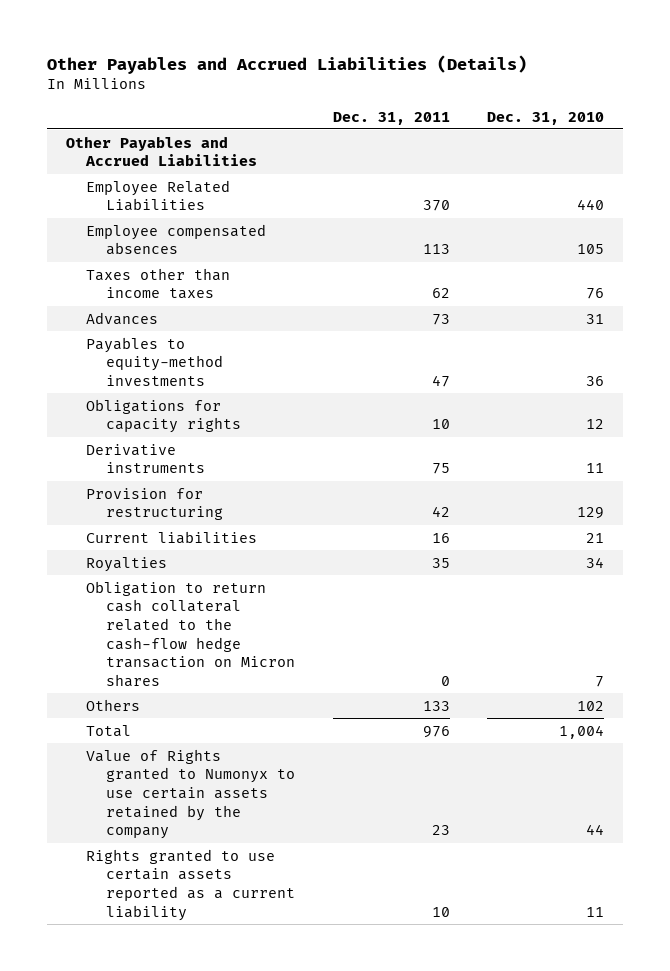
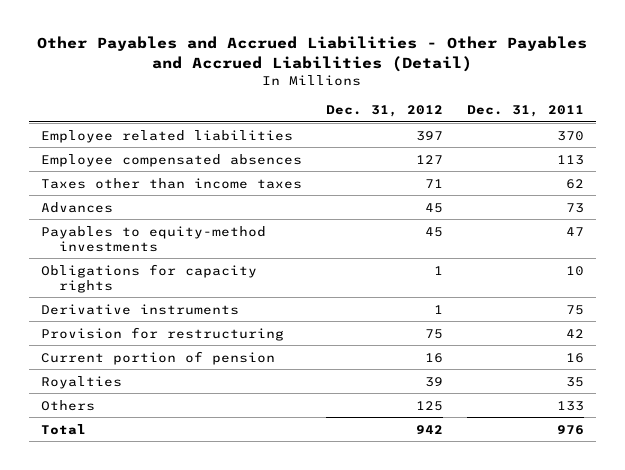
[47,54,528,74] Other Payables and Accrued Liabilities (Details) -> [37,36,588,73] Other Payables and Accrued Liabilities - Other Payables and Accrued Liabilities (Detail)
[487,111,605,125] Dec. 31, 2010 -> none
none -> [325,105,443,118] Dec. 31, 2012
[65,135,257,167] Other Payables and Accrued Liabilities -> none
[85,179,230,212] Employee Related Liabilities -> [40,129,293,143] Employee related liabilities
[85,530,257,544] Current liabilities -> none
none -> [40,350,275,365] Current portion of pension
[85,580,295,687] Obligation to return cash collateral related to the cash-flow hedge transaction on Micron shares -> none
[85,748,295,840] Value of Rights granted to Numonyx to use certain assets retained by the company -> none
[85,848,295,921] Rights granted to use certain assets reported as a current liability -> none

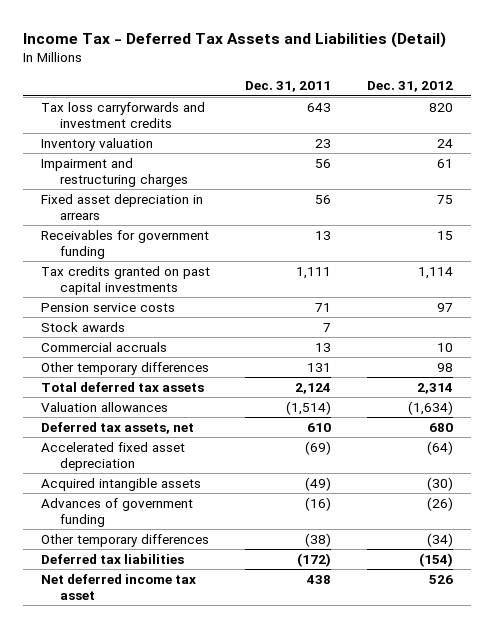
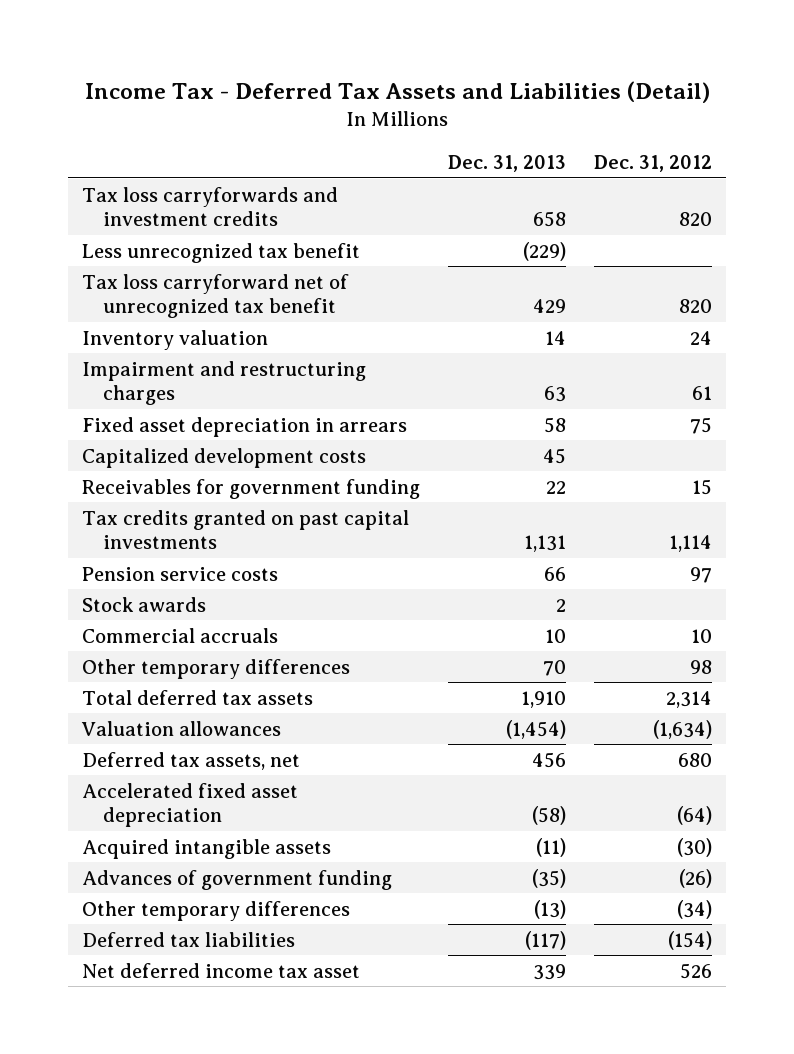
[245,81,332,93] Dec. 31, 2011 -> none
none -> [447,154,566,172] Dec. 31, 2013
none -> [82,242,361,263] Less unrecognized tax benefit
none -> [82,273,350,319] Tax loss carryforward net of unrecognized tax benefit
none -> [82,447,367,468] Capitalized development costs

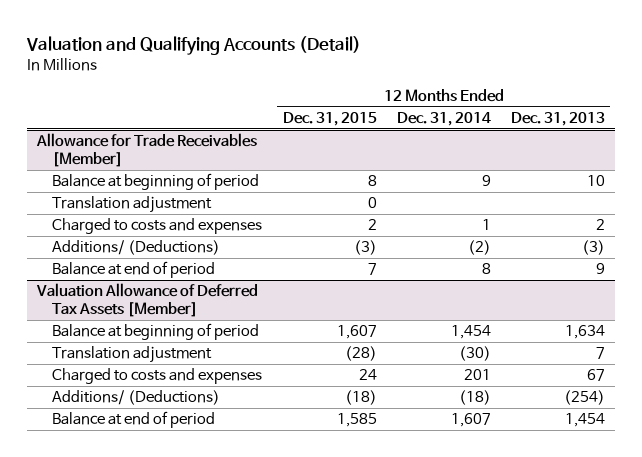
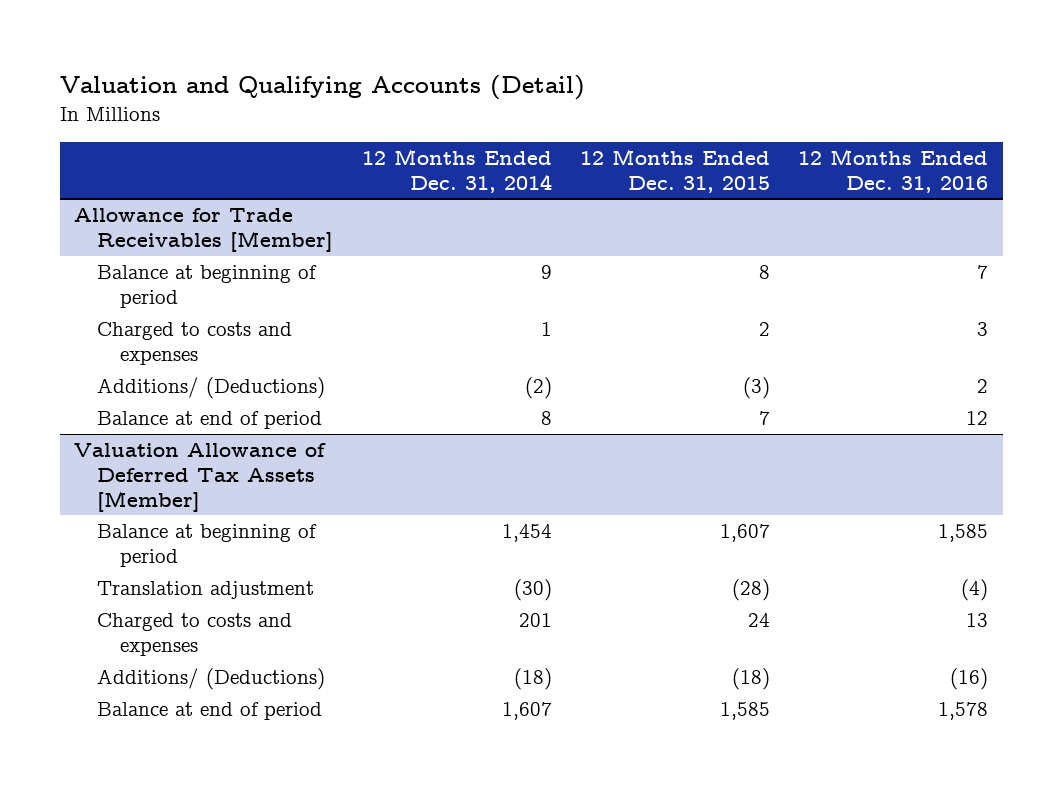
[511,112,606,127] Dec. 31, 2013 -> none
none -> [798,148,989,193] 12 Months Ended Dec. 31, 2016
[52,196,213,214] Translation adjustment -> none

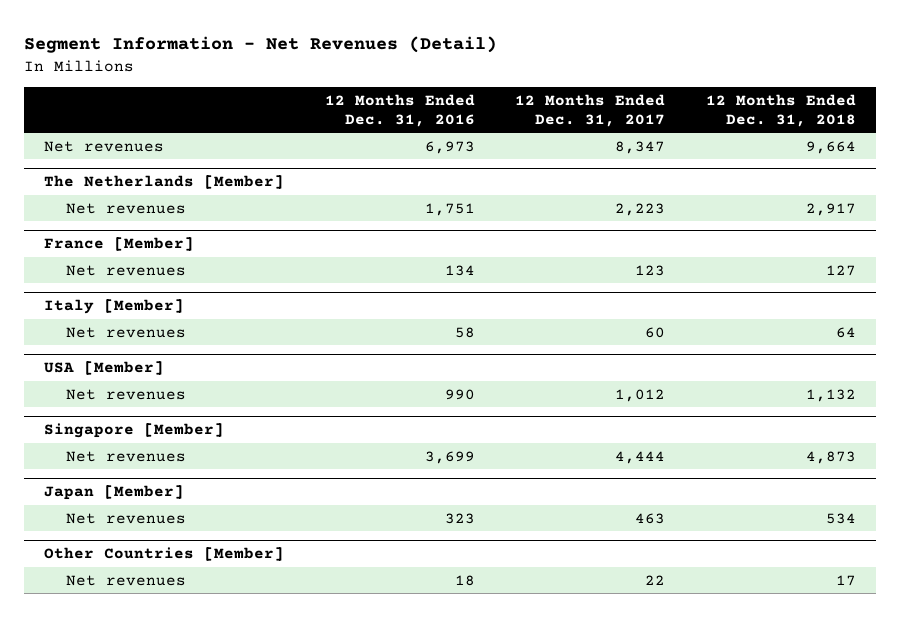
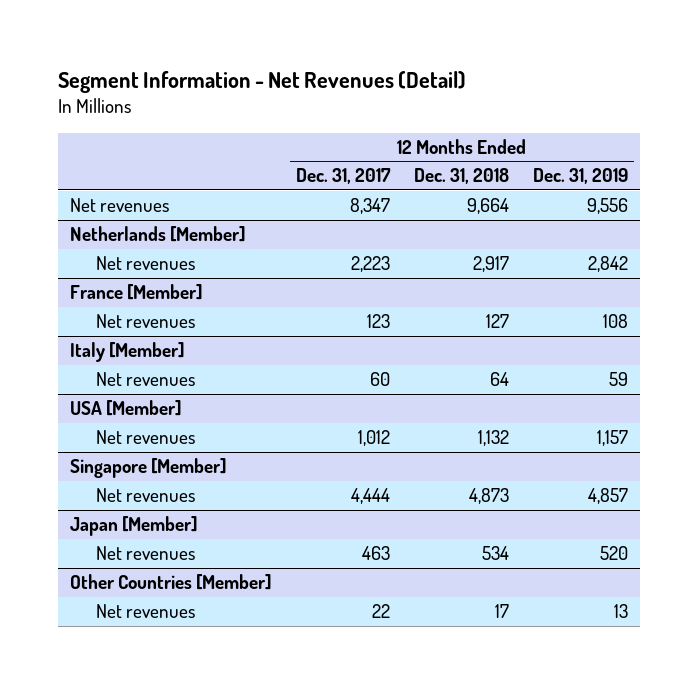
[324,93,475,127] 12 Months Ended Dec. 31, 2016 -> none
none -> [533,168,629,185] Dec. 31, 2019
[43,175,284,190] The Netherlands [Member] -> [69,226,246,243] Netherlands [Member]

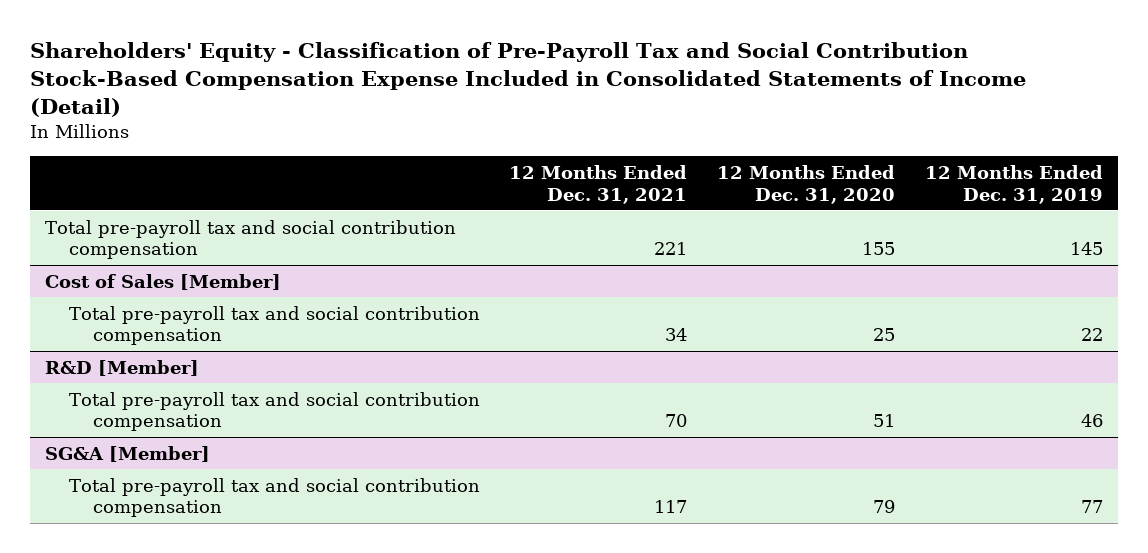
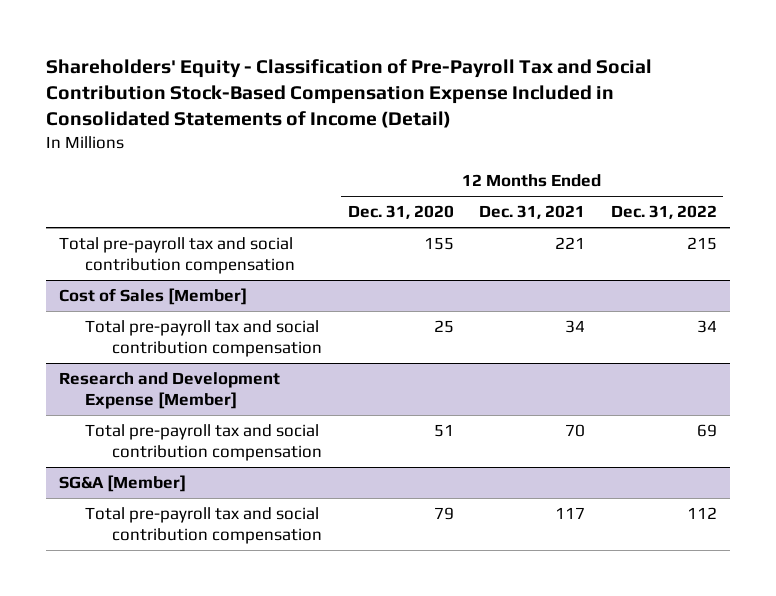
[924,164,1103,204] 12 Months Ended Dec. 31, 2019 -> none
none -> [610,205,717,220] Dec. 31, 2022
[44,359,199,376] R&D [Member] -> [59,372,281,410] Research and Development Expense [Member]

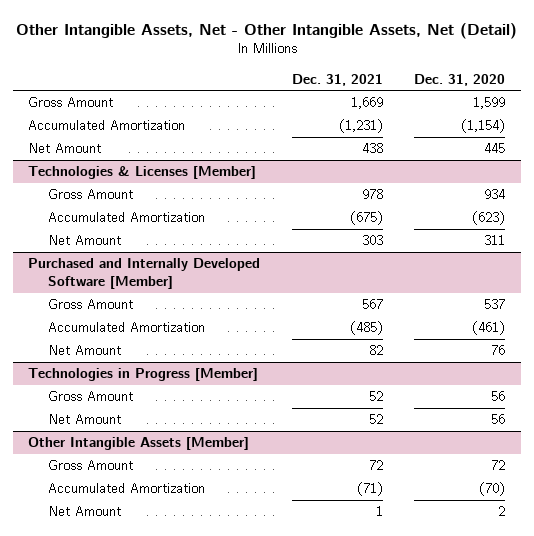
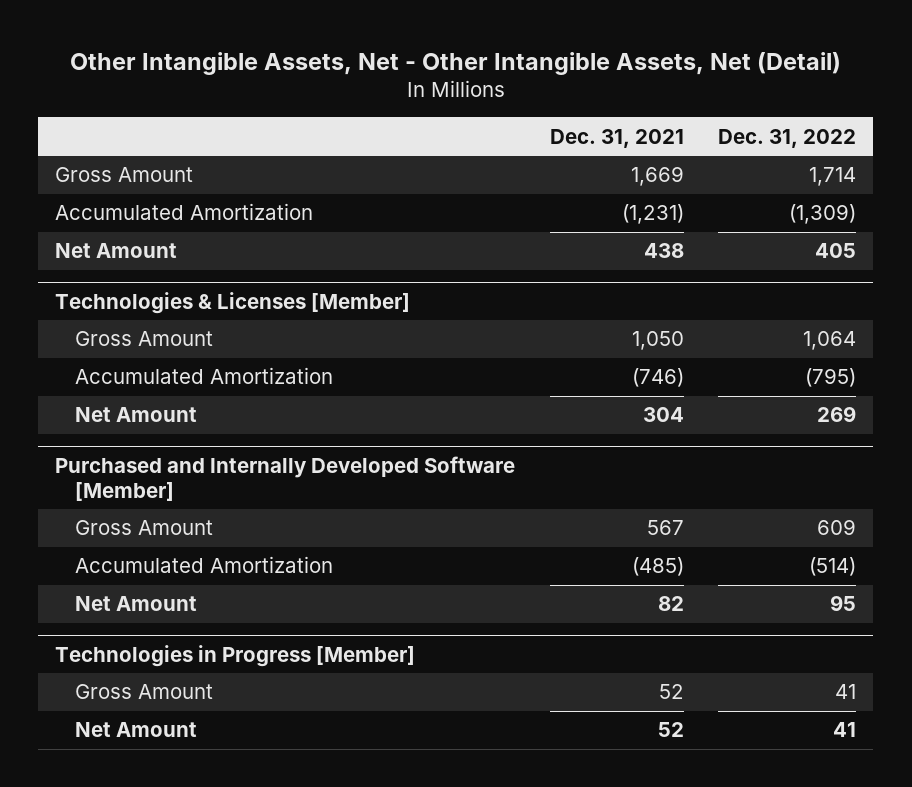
[414,73,506,86] Dec. 31, 2020 -> none
none -> [718,128,857,148] Dec. 31, 2022
[361,189,383,200] 978 -> [631,331,684,351] 1,050
[349,211,383,226] (675) -> [631,368,684,388] (746)
[361,235,383,246] 303 -> [642,407,684,423] 304
[28,437,250,451] Other Intangible Assets [Member] -> none
[48,460,134,471] Gross Amount -> none
[48,483,206,494] Accumulated Amortization -> none
[48,506,122,517] Net Amount -> none

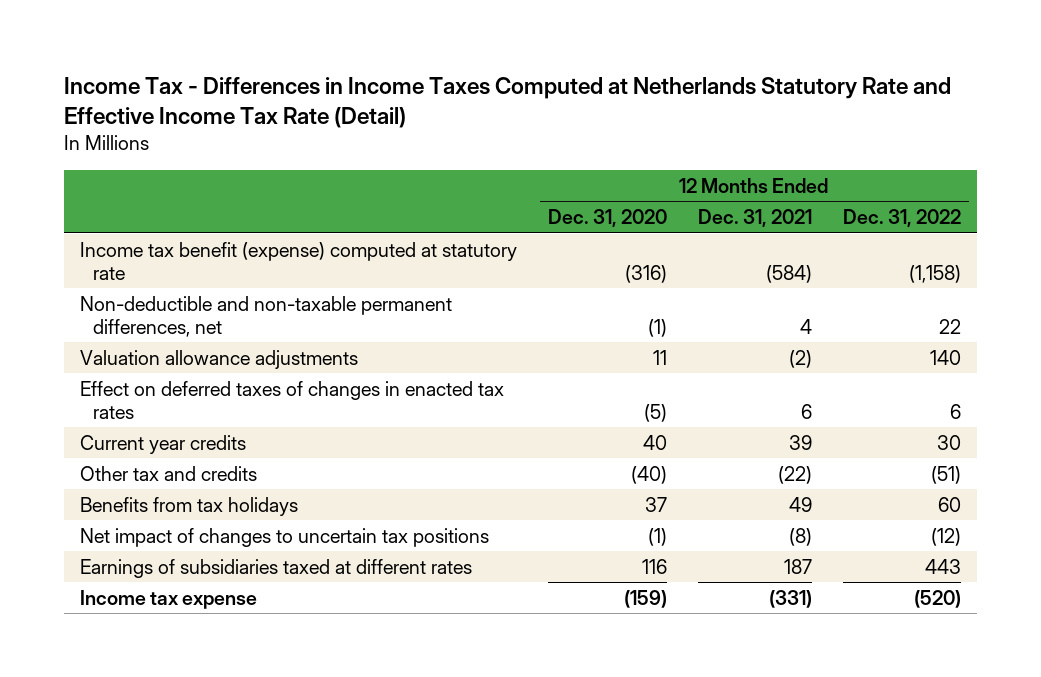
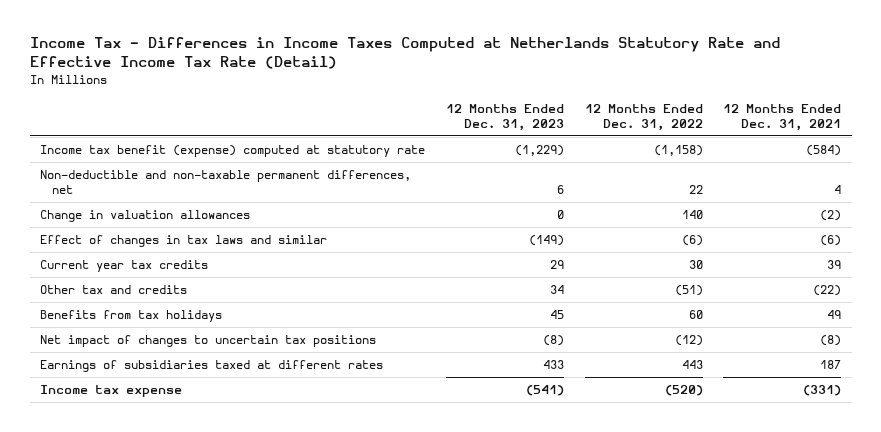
[547,208,667,227] Dec. 31, 2020 -> none
none -> [445,103,564,132] 12 Months Ended Dec. 31, 2023
[79,380,504,419] Effect on deferred taxes of changes in enacted tax rates -> none
[79,349,358,369] Valuation allowance adjustments -> [39,209,250,222] Change in valuation allowances
none -> [39,234,327,247] Effect of changes in tax laws and similar
[79,434,246,454] Current year credits -> [39,259,208,272] Current year tax credits

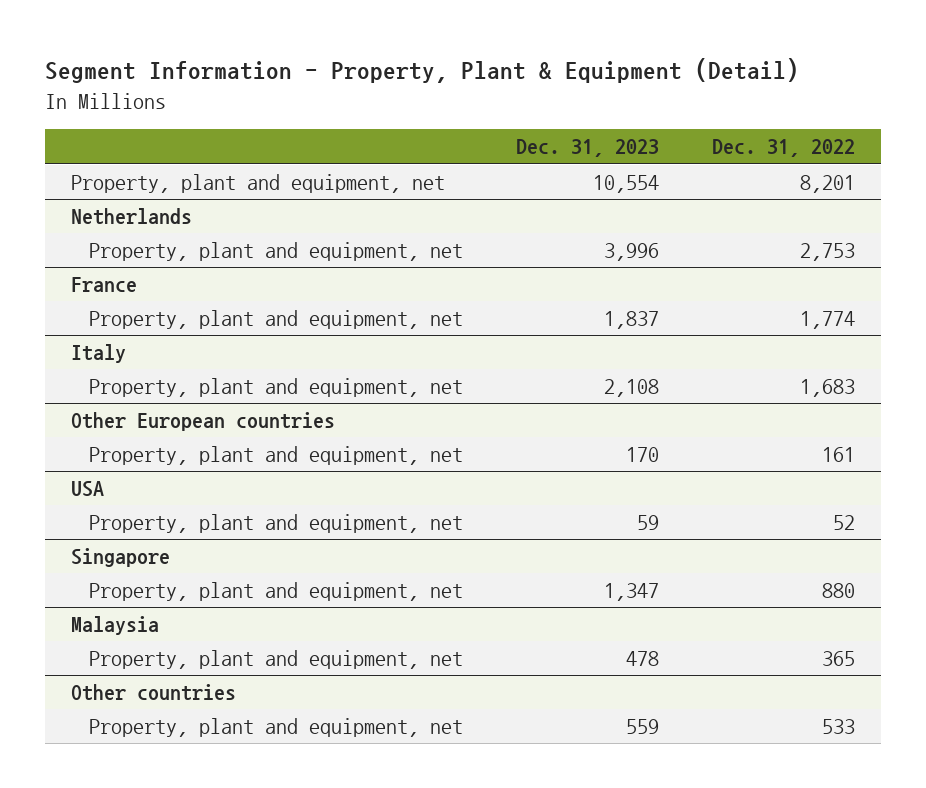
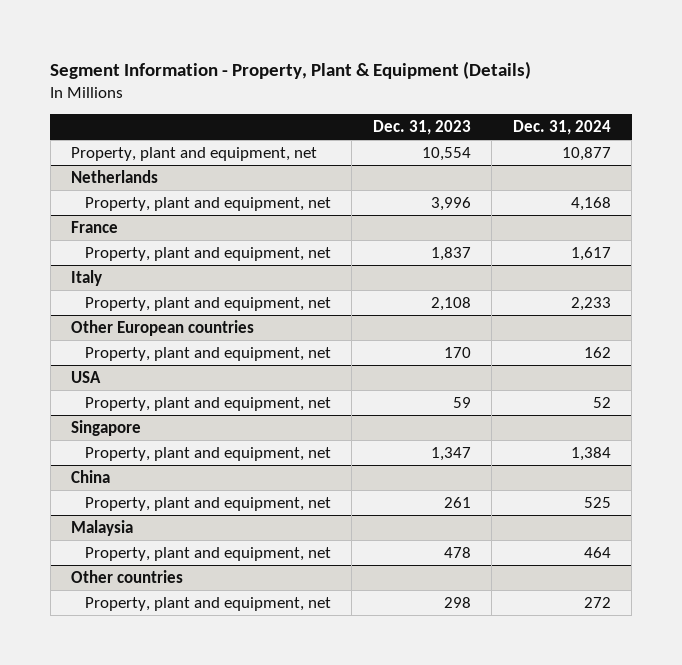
[44,58,799,84] Segment Information - Property, Plant & Equipment (Detail) -> [50,60,532,79] Segment Information - Property, Plant & Equipment (Details)
[711,139,855,158] Dec. 31, 2022 -> none
none -> [512,119,611,135] Dec. 31, 2024
none -> [71,469,111,483] China
none -> [84,496,331,511] Property, plant and equipment, net
[625,719,659,735] 559 -> [443,596,471,608] 298

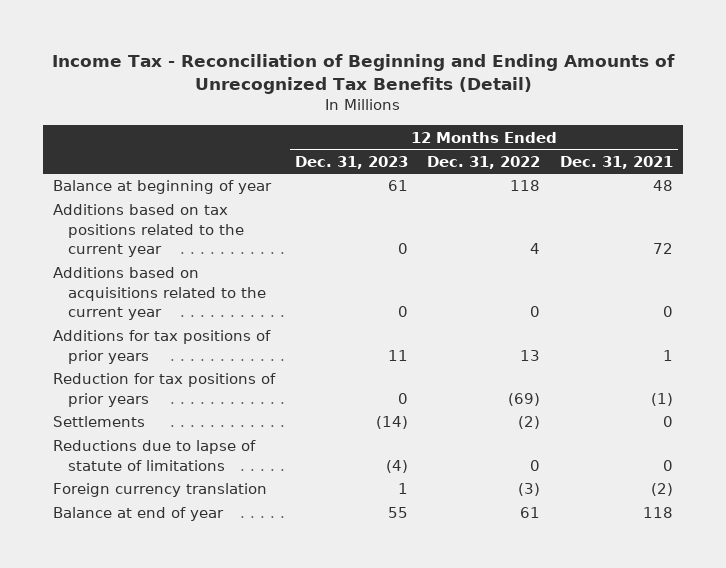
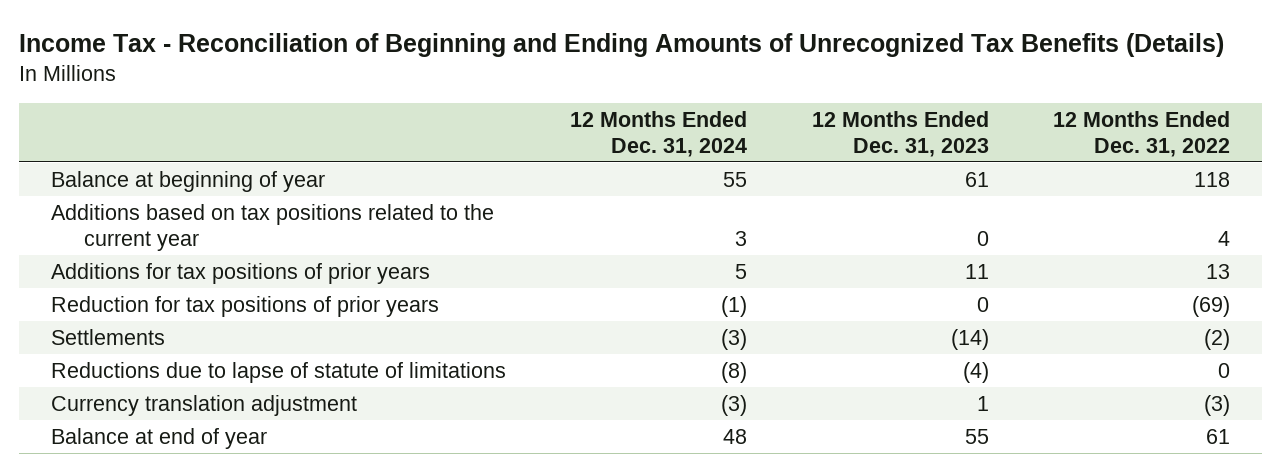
[52,53,676,94] Income Tax - Reconciliation of Beginning and Ending Amounts of Unrecognized Tax Benefits (Detail) -> [18,33,1224,58] Income Tax - Reconciliation of Beginning and Ending Amounts of Unrecognized Tax Benefits (Details)
[559,155,673,169] Dec. 31, 2021 -> none
none -> [570,110,748,157] 12 Months Ended Dec. 31, 2024
[53,267,266,320] Additions based on acquisitions related to the current year -> none
[53,483,268,498] Foreign currency translation -> [50,394,357,416] Currency translation adjustment

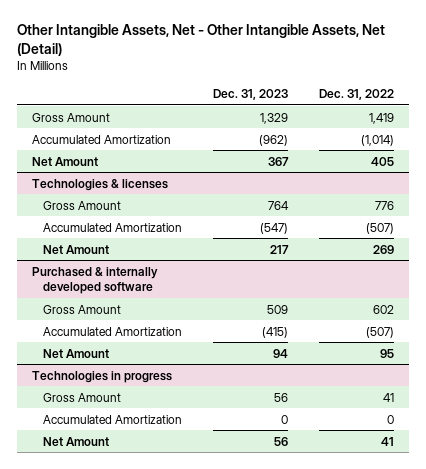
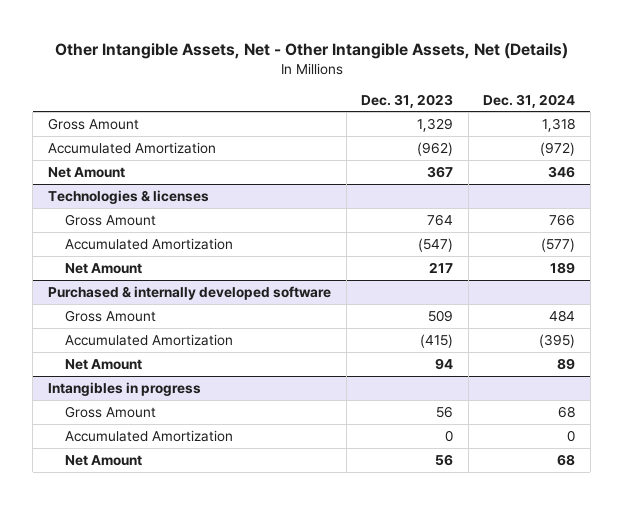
[16,24,385,57] Other Intangible Assets, Net - Other Intangible Assets, Net (Detail) -> [54,42,568,59] Other Intangible Assets, Net - Other Intangible Assets, Net (Details)
[318,89,394,101] Dec. 31, 2022 -> none
none -> [483,93,576,108] Dec. 31, 2024
[32,370,173,383] Technologies in progress -> [47,381,201,396] Intangibles in progress

